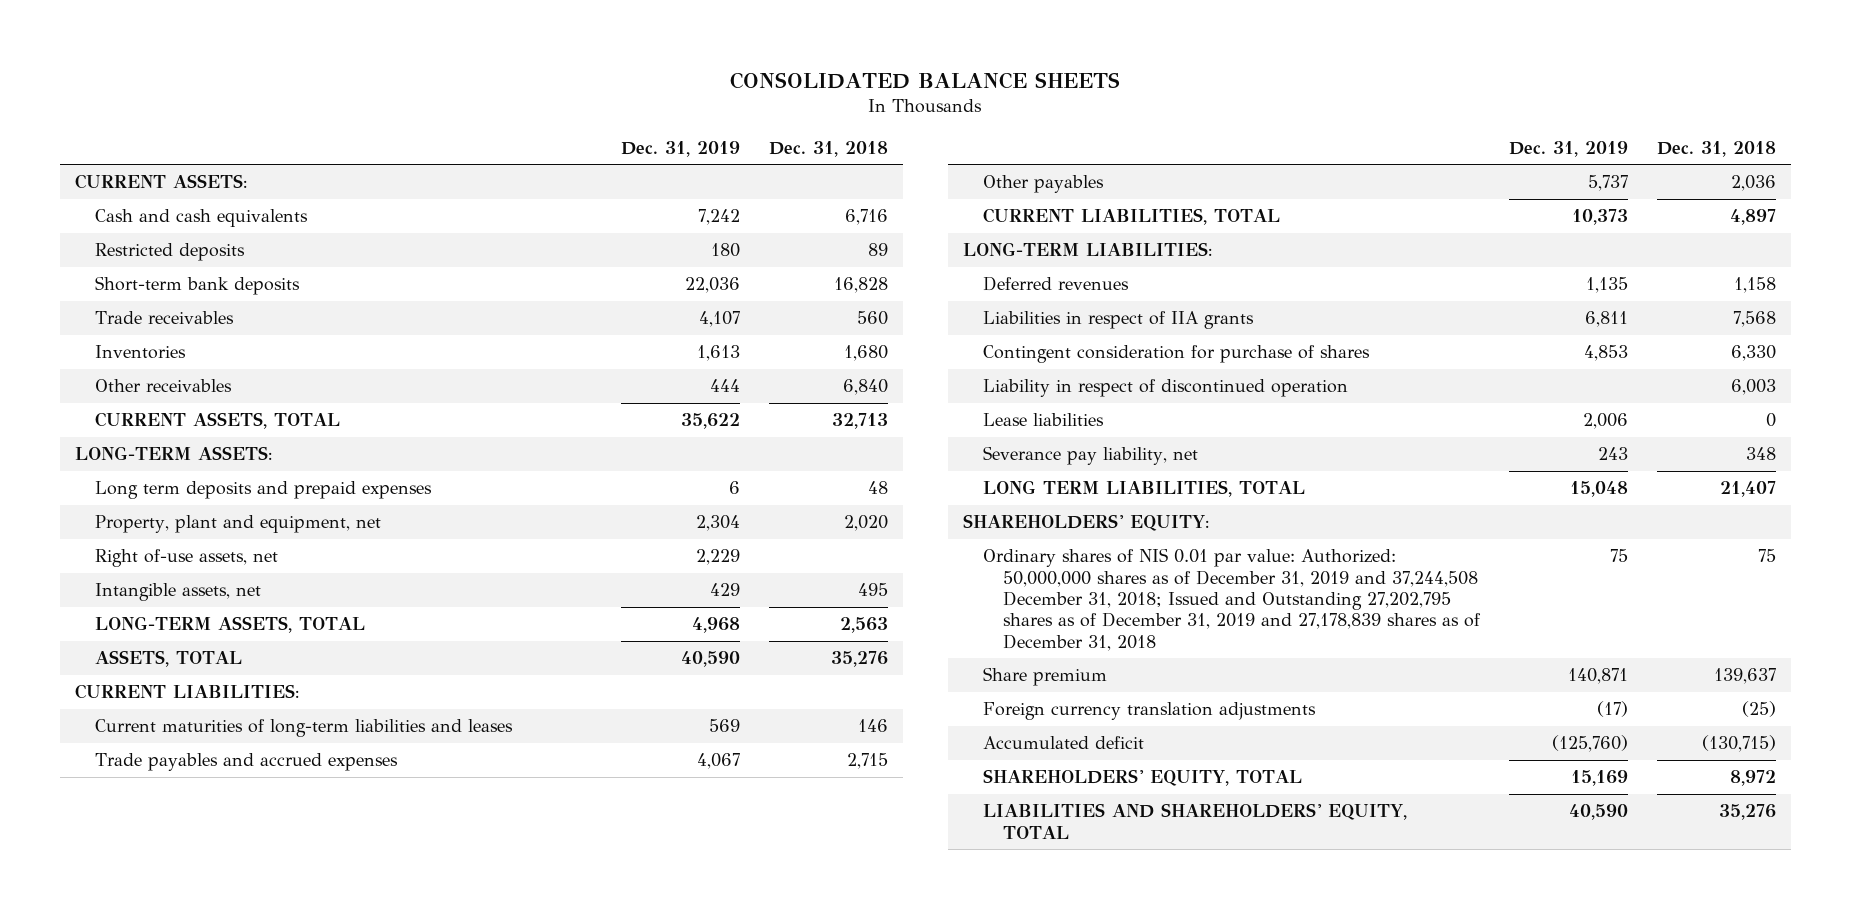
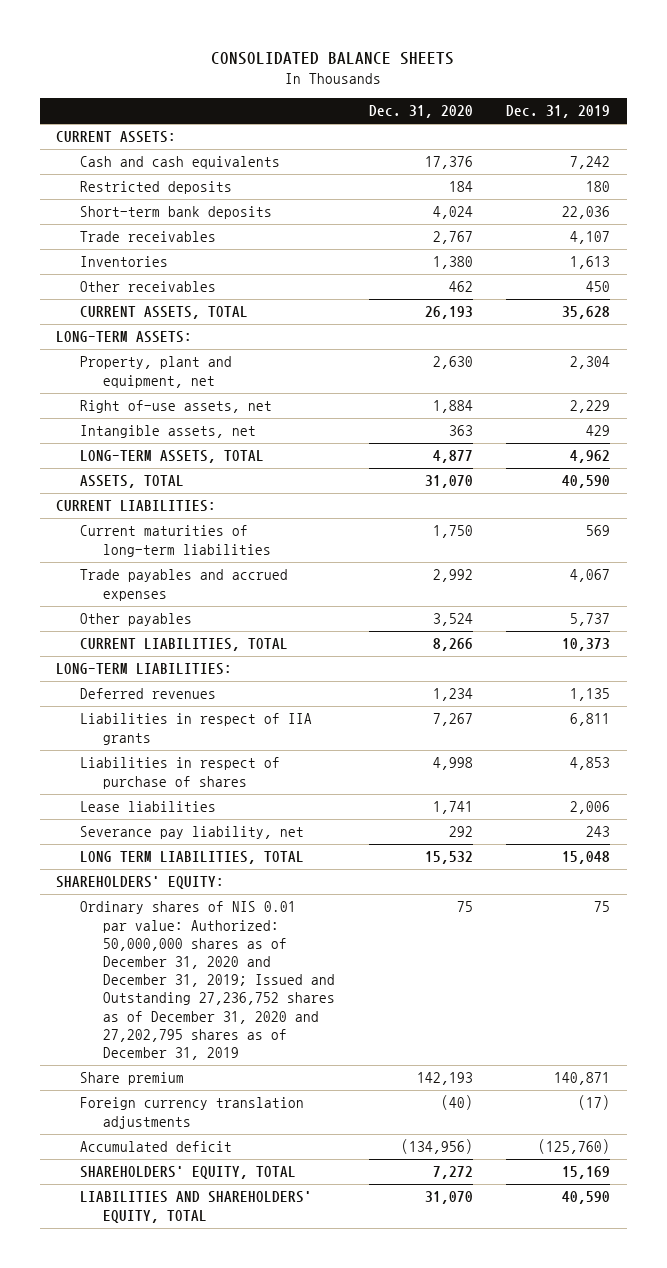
[769,140,889,157] Dec. 31, 2018 -> none
none -> [368,105,473,119] Dec. 31, 2020
[709,379,740,393] 444 -> [586,281,611,293] 450
[680,413,740,430] 35,622 -> [562,306,611,320] 35,628
[94,481,432,500] Long term deposits and prepaid expenses -> none
[691,617,740,634] 4,968 -> [570,450,611,464] 4,962
[94,719,513,738] Current maturities of long-term liabilities and leases -> [79,525,272,557] Current maturities of long-term liabilities
[982,379,1348,398] Liability in respect of discontinued operation -> none
[982,345,1370,364] Contingent consideration for purchase of shares -> [79,757,280,789] Liabilities in respect of purchase of shares
[982,548,1481,651] Ordinary shares of NIS 0.01 par value: Authorized: 50,000,000 shares as of December 31, 2019 and 37,244,508 December 31, 2018; Issued and Outstanding 27,202,795 shares as of December 31, 2019 and 27,178,839 shares as of December 31, 2018 -> [79,901,336,1060] Ordinary shares of NIS 0.01 par value: Authorized: 50,000,000 shares as of December 31, 2020 and December 31, 2019; Issued and Outstanding 27,236,752 shares as of December 31, 2020 and 27,202,795 shares as of December 31, 2019

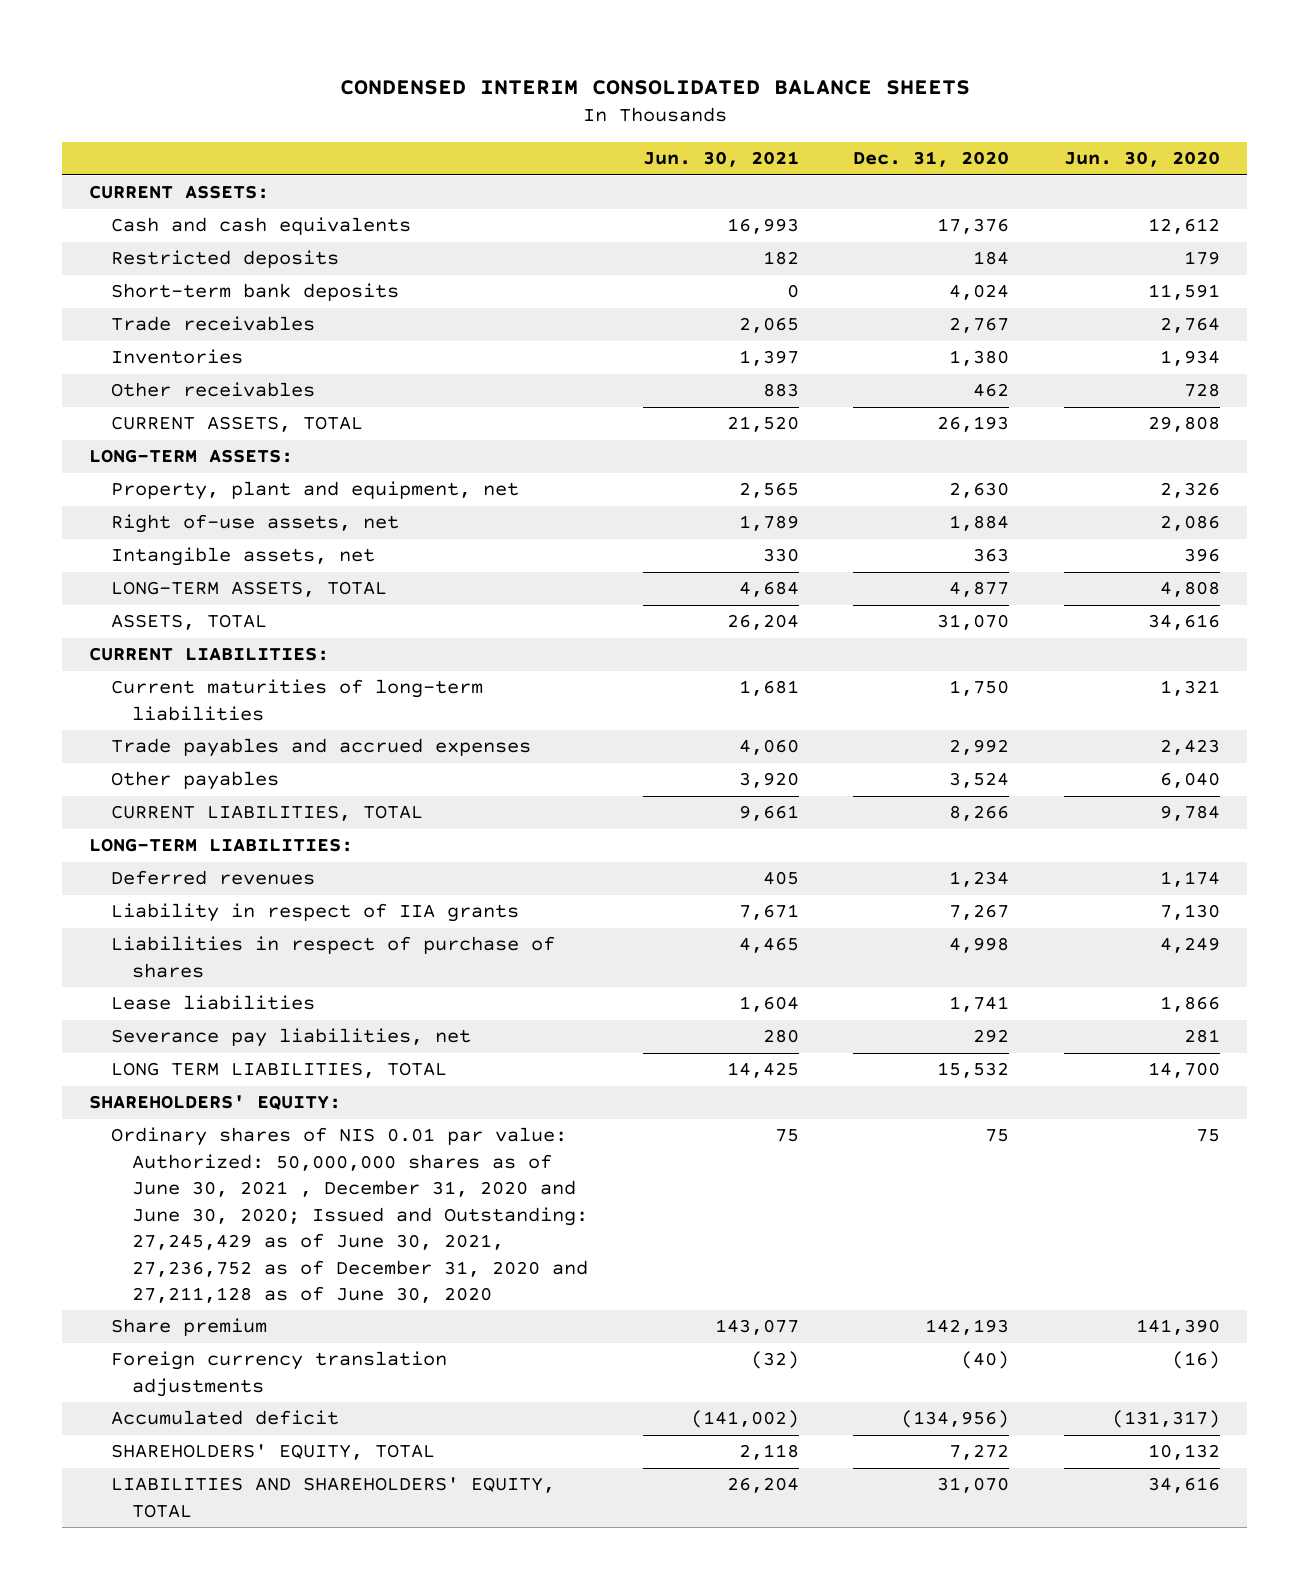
[211,51,455,65] CONSOLIDATED BALANCE SHEETS -> [339,79,970,95] CONDENSED INTERIM CONSOLIDATED BALANCE SHEETS
[506,105,611,119] Dec. 31, 2019 -> none
none -> [642,151,799,168] Jun. 30, 2021
none -> [1063,151,1220,168] Jun. 30, 2020
[79,713,312,745] Liabilities in respect of IIA grants -> [110,903,519,923] Liability in respect of IIA grants
[79,826,304,840] Severance pay liability, net -> [110,1028,471,1048] Severance pay liabilities, net
[79,901,336,1060] Ordinary shares of NIS 0.01 par value: Authorized: 50,000,000 shares as of December 31, 2020 and December 31, 2019; Issued and Outstanding 27,236,752 shares as of December 31, 2020 and 27,202,795 shares as of December 31, 2019 -> [110,1127,589,1304] Ordinary shares of NIS 0.01 par value: Authorized: 50,000,000 shares as of June 30, 2021 , December 31, 2020 and June 30, 2020; Issued and Outstanding: 27,245,429 as of June 30, 2021, 27,236,752 as of December 31, 2020 and 27,211,128 as of June 30, 2020

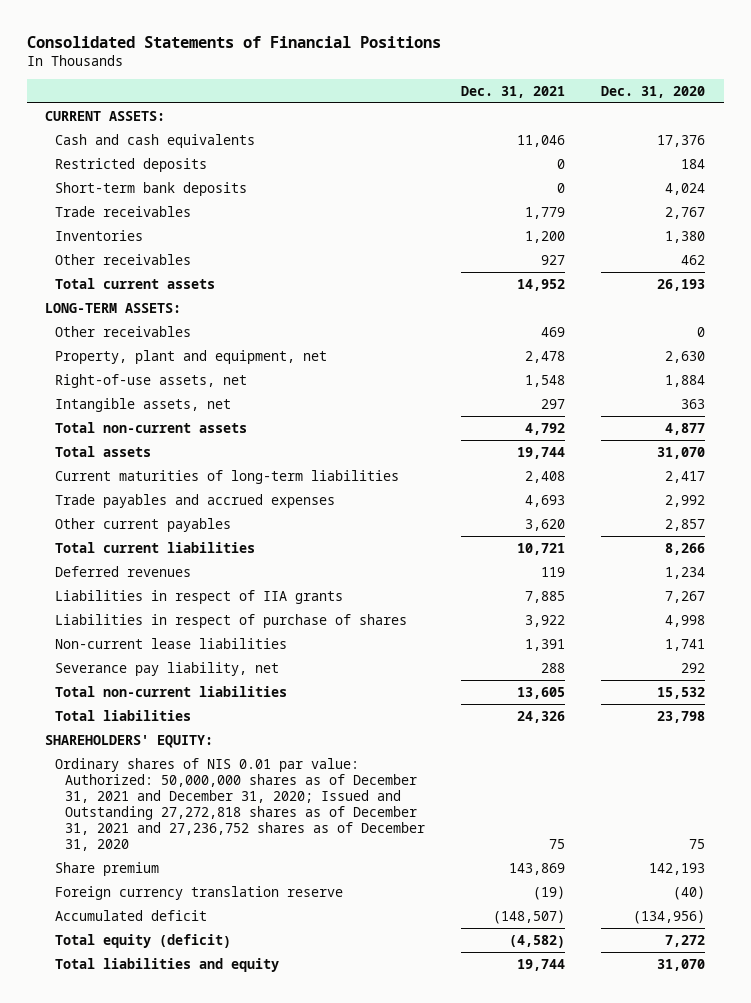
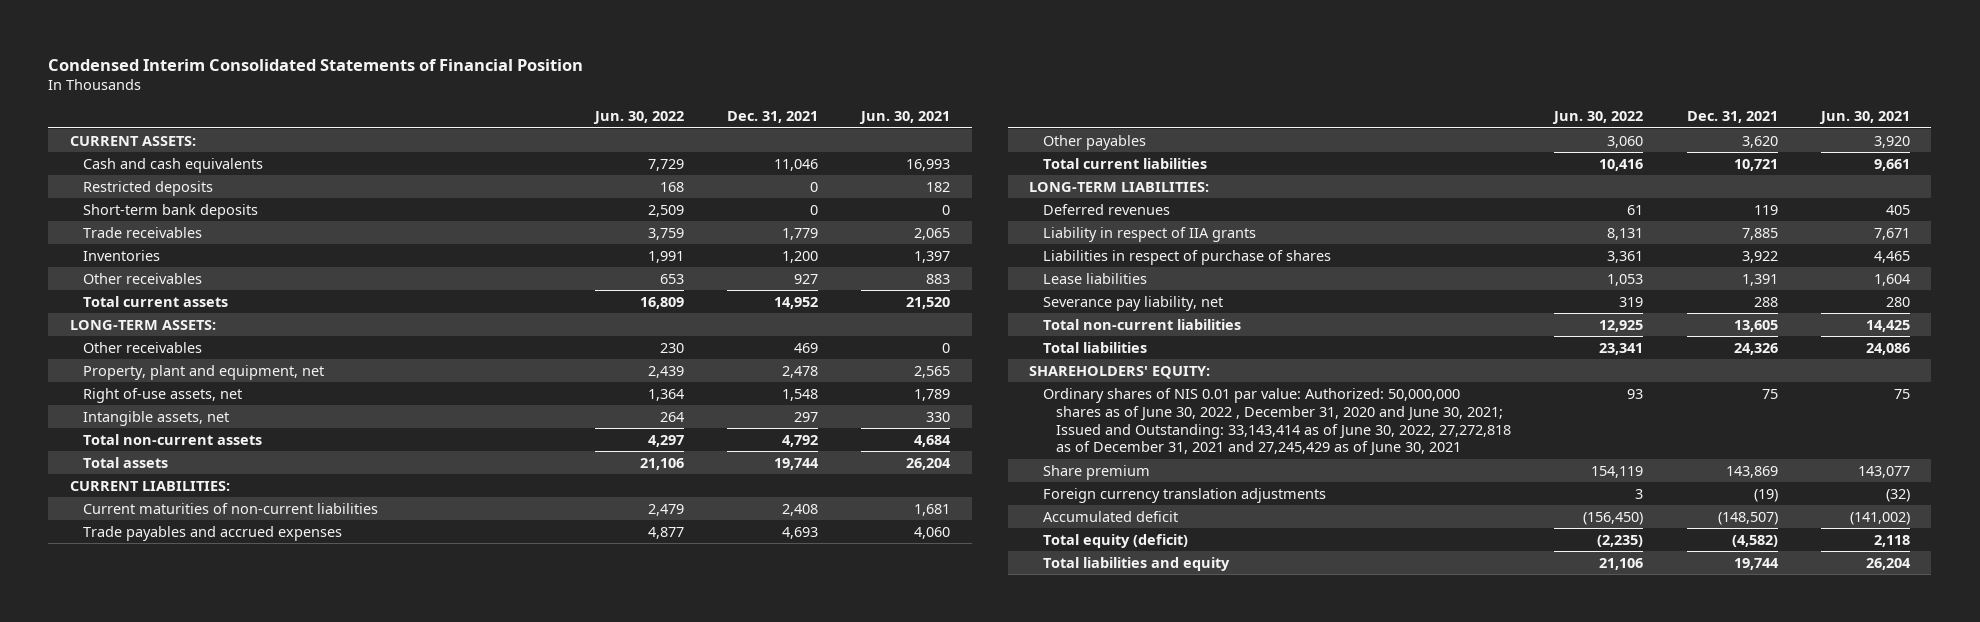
[27,35,442,48] Consolidated Statements of Financial Positions -> [48,58,584,71] Condensed Interim Consolidated Statements of Financial Position
[601,85,706,98] Dec. 31, 2020 -> none
none -> [592,111,684,125] Jun. 30, 2022
none -> [859,111,951,125] Jun. 30, 2021
[55,373,248,388] Right-of-use assets, net -> [83,387,243,403] Right of-use assets, net
none -> [70,480,231,491] CURRENT LIABILITIES:
[55,469,400,484] Current maturities of long-term liabilities -> [83,502,379,514] Current maturities of non-current liabilities
[55,517,232,532] Other current payables -> [1042,134,1146,150] Other payables
none -> [1029,181,1210,192] LONG-TERM LIABILITIES:
[55,589,344,604] Liabilities in respect of IIA grants -> [1042,226,1256,242] Liability in respect of IIA grants
[55,637,288,649] Non-current lease liabilities -> [1042,272,1147,284] Lease liabilities
[55,757,425,852] Ordinary shares of NIS 0.01 par value: Authorized: 50,000,000 shares as of December 31, 2021 and December 31, 2020; Issued and Outstanding 27,272,818 shares as of December 31, 2021 and 27,236,752 shares as of December 31, 2020 -> [1042,387,1512,457] Ordinary shares of NIS 0.01 par value: Authorized: 50,000,000 shares as of June 30, 2022 , December 31, 2020 and June 30, 2021; Issued and Outstanding: 33,143,414 as of June 30, 2022, 27,272,818 as of December 31, 2021 and 27,245,429 as of June 30, 2021
[55,885,344,900] Foreign currency translation reserve -> [1042,487,1326,503] Foreign currency translation adjustments

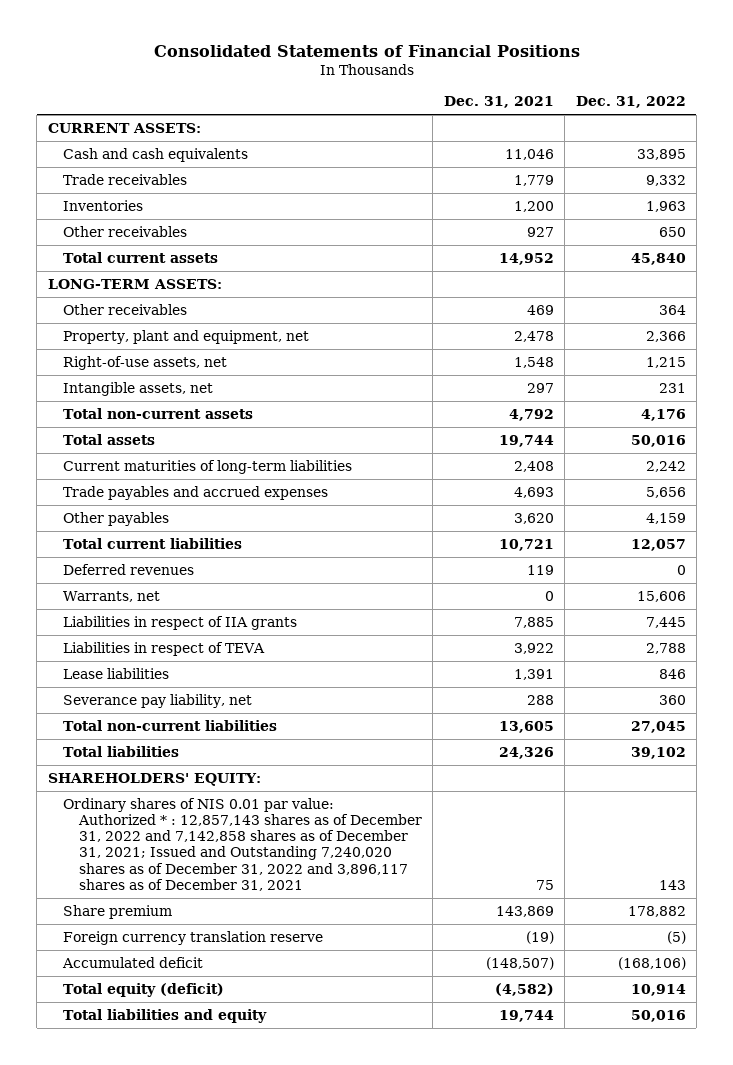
[48,58,584,71] Condensed Interim Consolidated Statements of Financial Position -> [153,45,580,58] Consolidated Statements of Financial Positions
[592,111,684,125] Jun. 30, 2022 -> none
[859,111,951,125] Jun. 30, 2021 -> none
none -> [575,96,686,109] Dec. 31, 2022
[83,180,214,196] Restricted deposits -> none
[83,203,259,219] Short-term bank deposits -> none
[83,387,243,403] Right of-use assets, net -> [63,355,228,370] Right-of-use assets, net
[70,480,231,491] CURRENT LIABILITIES: -> none
[83,502,379,514] Current maturities of non-current liabilities -> [63,459,353,474] Current maturities of long-term liabilities
[1029,181,1210,192] LONG-TERM LIABILITIES: -> none
none -> [63,590,161,602] Warrants, net
[1042,226,1256,242] Liability in respect of IIA grants -> [63,615,298,630] Liabilities in respect of IIA grants
[1042,249,1331,265] Liabilities in respect of purchase of shares -> [63,641,266,656] Liabilities in respect of TEVA
[1042,387,1512,457] Ordinary shares of NIS 0.01 par value: Authorized: 50,000,000 shares as of June 30, 2022 , December 31, 2020 and June 30, 2021; Issued and Outstanding: 33,143,414 as of June 30, 2022, 27,272,818 as of December 31, 2021 and 27,245,429 as of June 30, 2021 -> [63,797,422,891] Ordinary shares of NIS 0.01 par value: Authorized * : 12,857,143 shares as of December 31, 2022 and 7,142,858 shares as of December 31, 2021; Issued and Outstanding 7,240,020 shares as of December 31, 2022 and 3,896,117 shares as of December 31, 2021
[1042,487,1326,503] Foreign currency translation adjustments -> [63,930,324,945] Foreign currency translation reserve

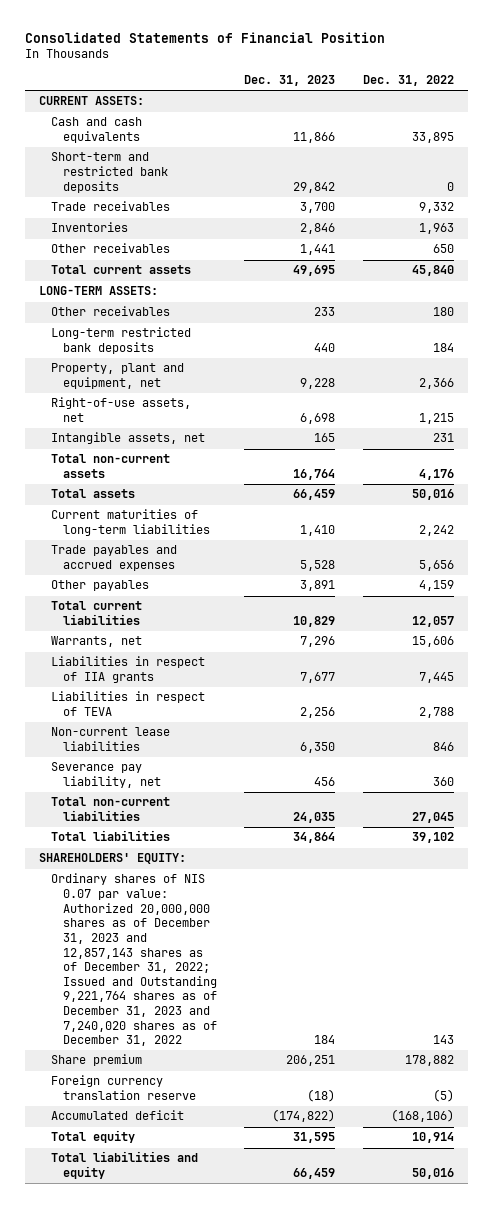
[153,45,580,58] Consolidated Statements of Financial Positions -> [25,32,386,44] Consolidated Statements of Financial Position
[443,96,554,109] Dec. 31, 2021 -> none
none -> [244,75,336,87] Dec. 31, 2023
none -> [50,152,168,193] Short-term and restricted bank deposits
[658,304,686,315] 364 -> [432,307,454,317] 180
none -> [50,327,191,355] Long-term restricted bank deposits
[63,563,195,575] Deferred revenues -> none
[63,667,170,679] Lease liabilities -> [50,727,170,752] Non-current lease liabilities
[63,797,422,891] Ordinary shares of NIS 0.01 par value: Authorized * : 12,857,143 shares as of December 31, 2022 and 7,142,858 shares as of December 31, 2021; Issued and Outstanding 7,240,020 shares as of December 31, 2022 and 3,896,117 shares as of December 31, 2021 -> [50,873,217,1047] Ordinary shares of NIS 0.07 par value: Authorized 20,000,000 shares as of December 31, 2023 and 12,857,143 shares as of December 31, 2022; Issued and Outstanding 9,221,764 shares as of December 31, 2023 and 7,240,020 shares as of December 31, 2022
[63,982,225,997] Total equity (deficit) -> [50,1130,135,1144] Total equity

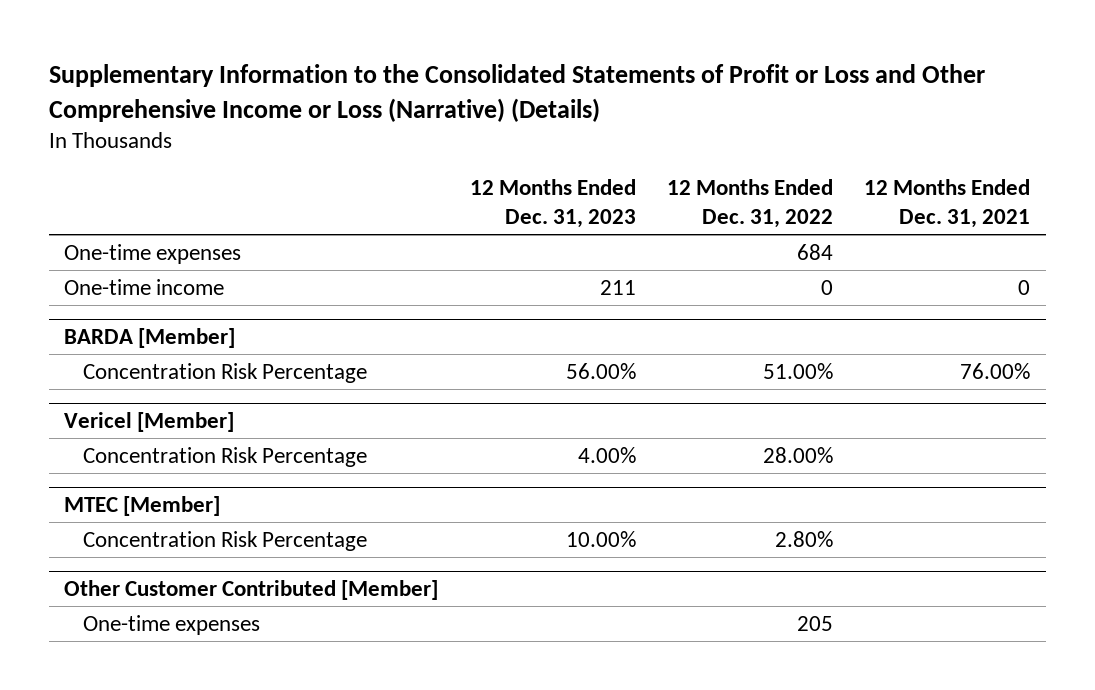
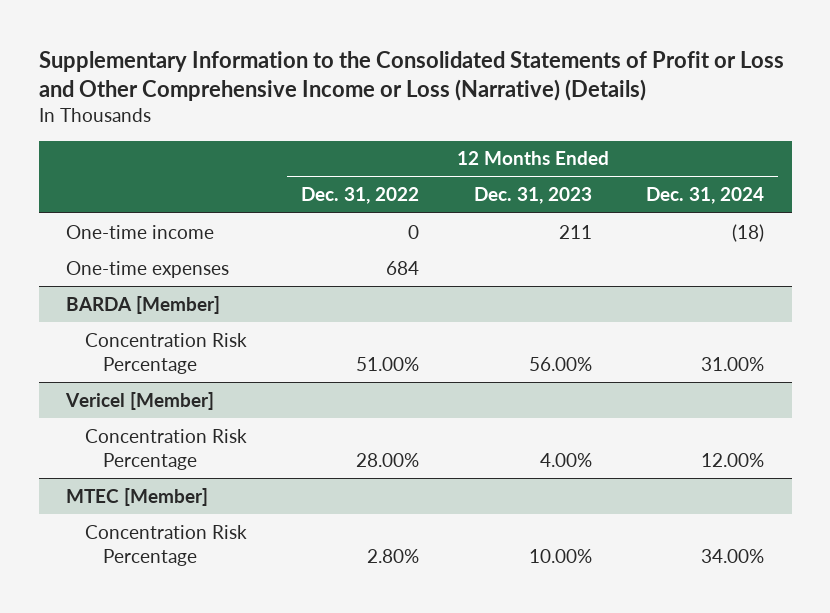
[864,179,1031,229] 12 Months Ended Dec. 31, 2021 -> none
none -> [646,187,765,205] Dec. 31, 2024
[64,243,242,264] One-time expenses -> [65,260,229,278] One-time expenses
[64,580,439,601] Other Customer Contributed [Member] -> none
[83,614,261,635] One-time expenses -> none

